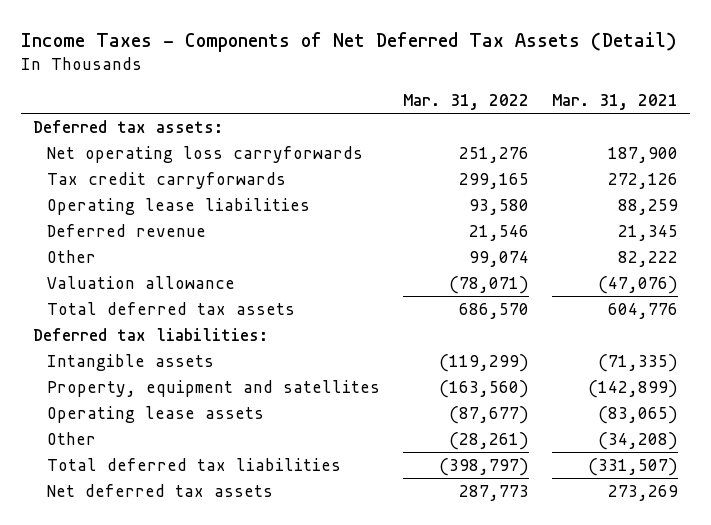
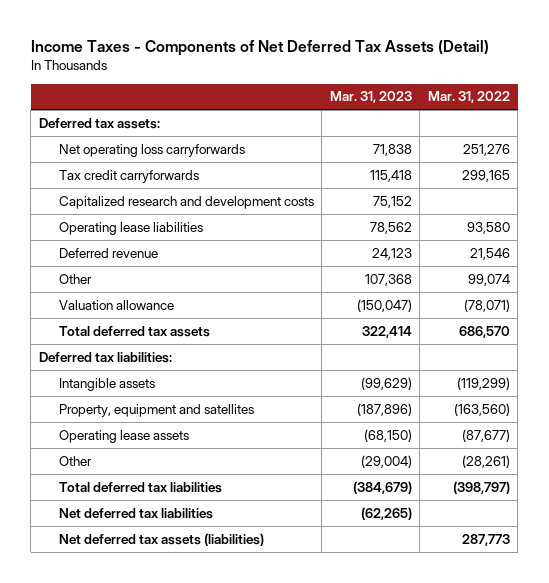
[552,93,679,110] Mar. 31, 2021 -> none
none -> [329,91,412,104] Mar. 31, 2023
none -> [58,195,314,209] Capitalized research and development costs
none -> [58,507,213,519] Net deferred tax liabilities
[46,483,273,497] Net deferred tax assets -> [58,532,264,546] Net deferred tax assets (liabilities)

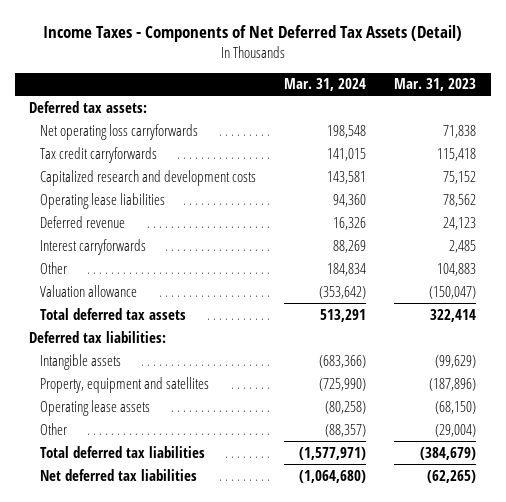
[427,91,510,104] Mar. 31, 2022 -> none
none -> [283,78,366,92] Mar. 31, 2024
none -> [39,238,146,255] Interest carryforwards
[364,273,412,286] 107,368 -> [437,262,477,276] 104,883
[58,532,264,546] Net deferred tax assets (liabilities) -> none

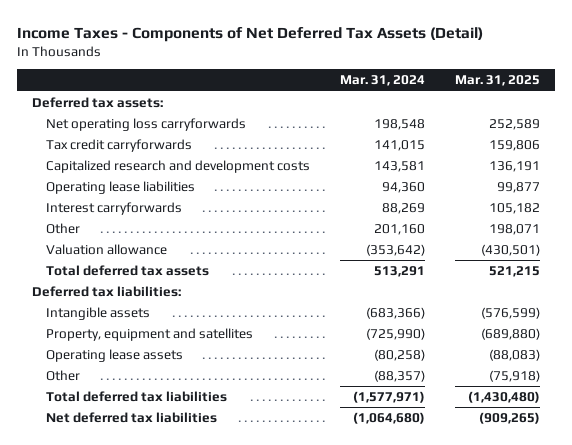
[394,78,477,92] Mar. 31, 2023 -> none
none -> [454,75,540,87] Mar. 31, 2025
[39,215,125,228] Deferred revenue -> none
[326,262,366,276] 184,834 -> [373,224,425,236] 201,160

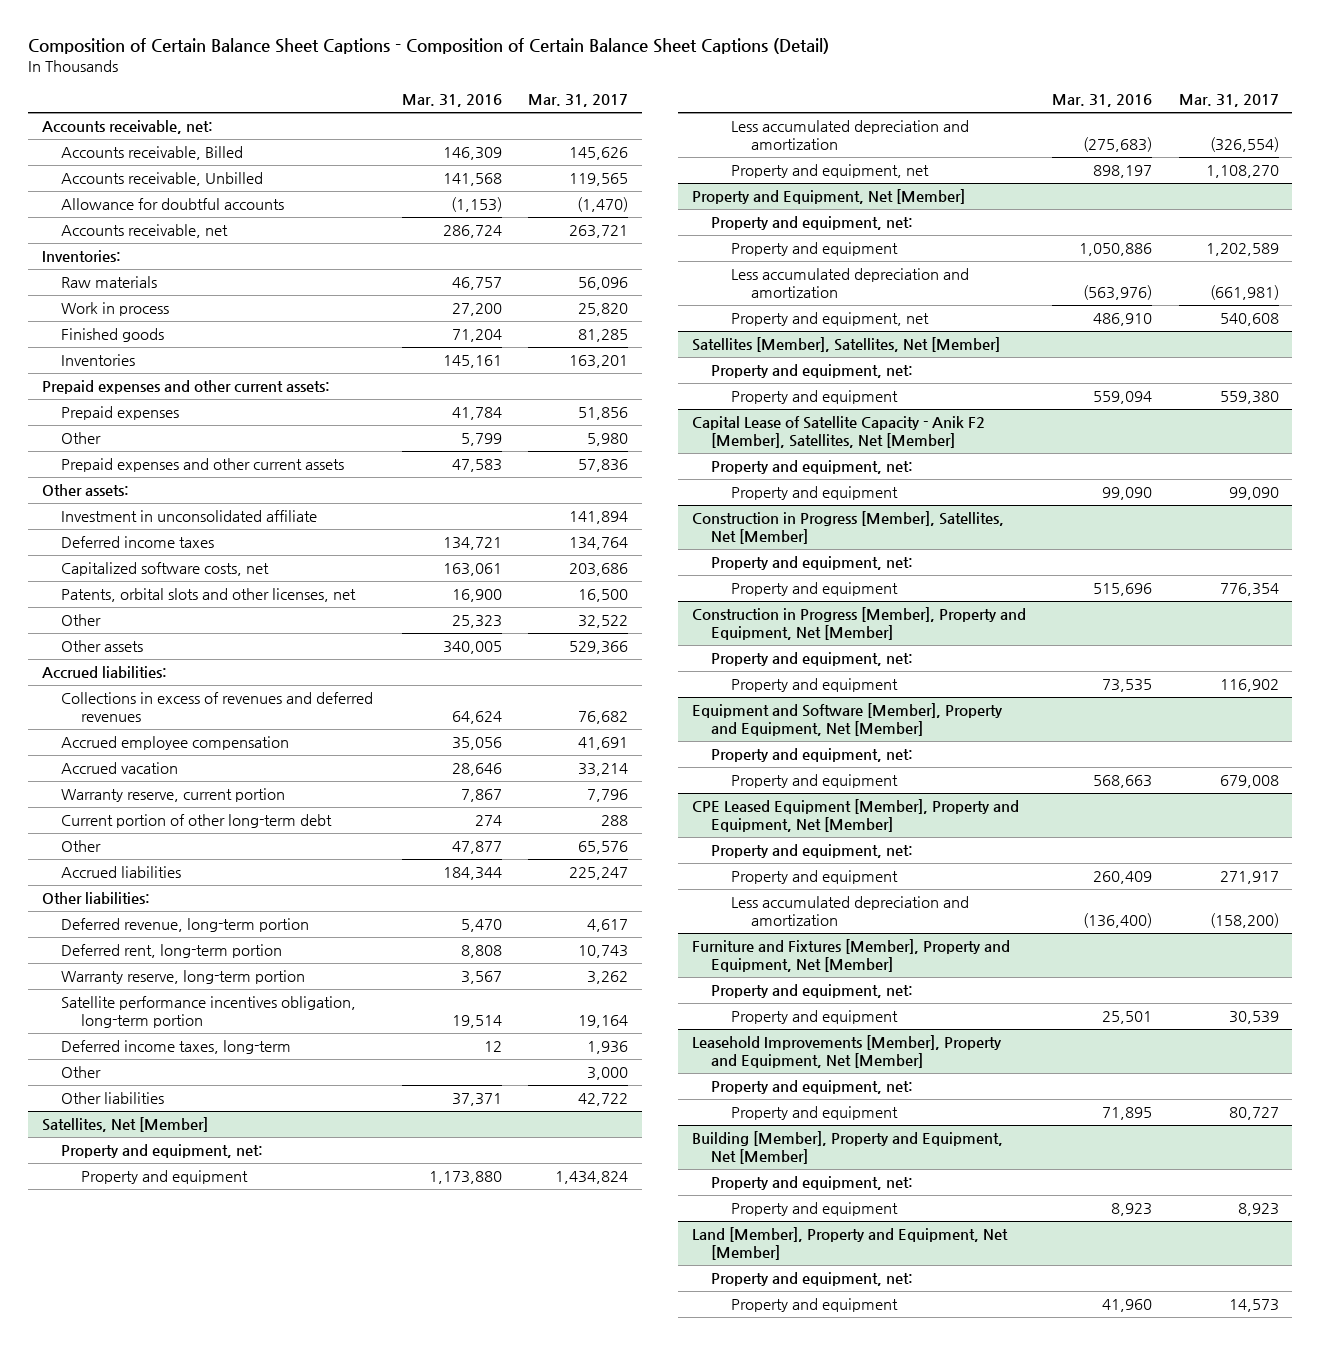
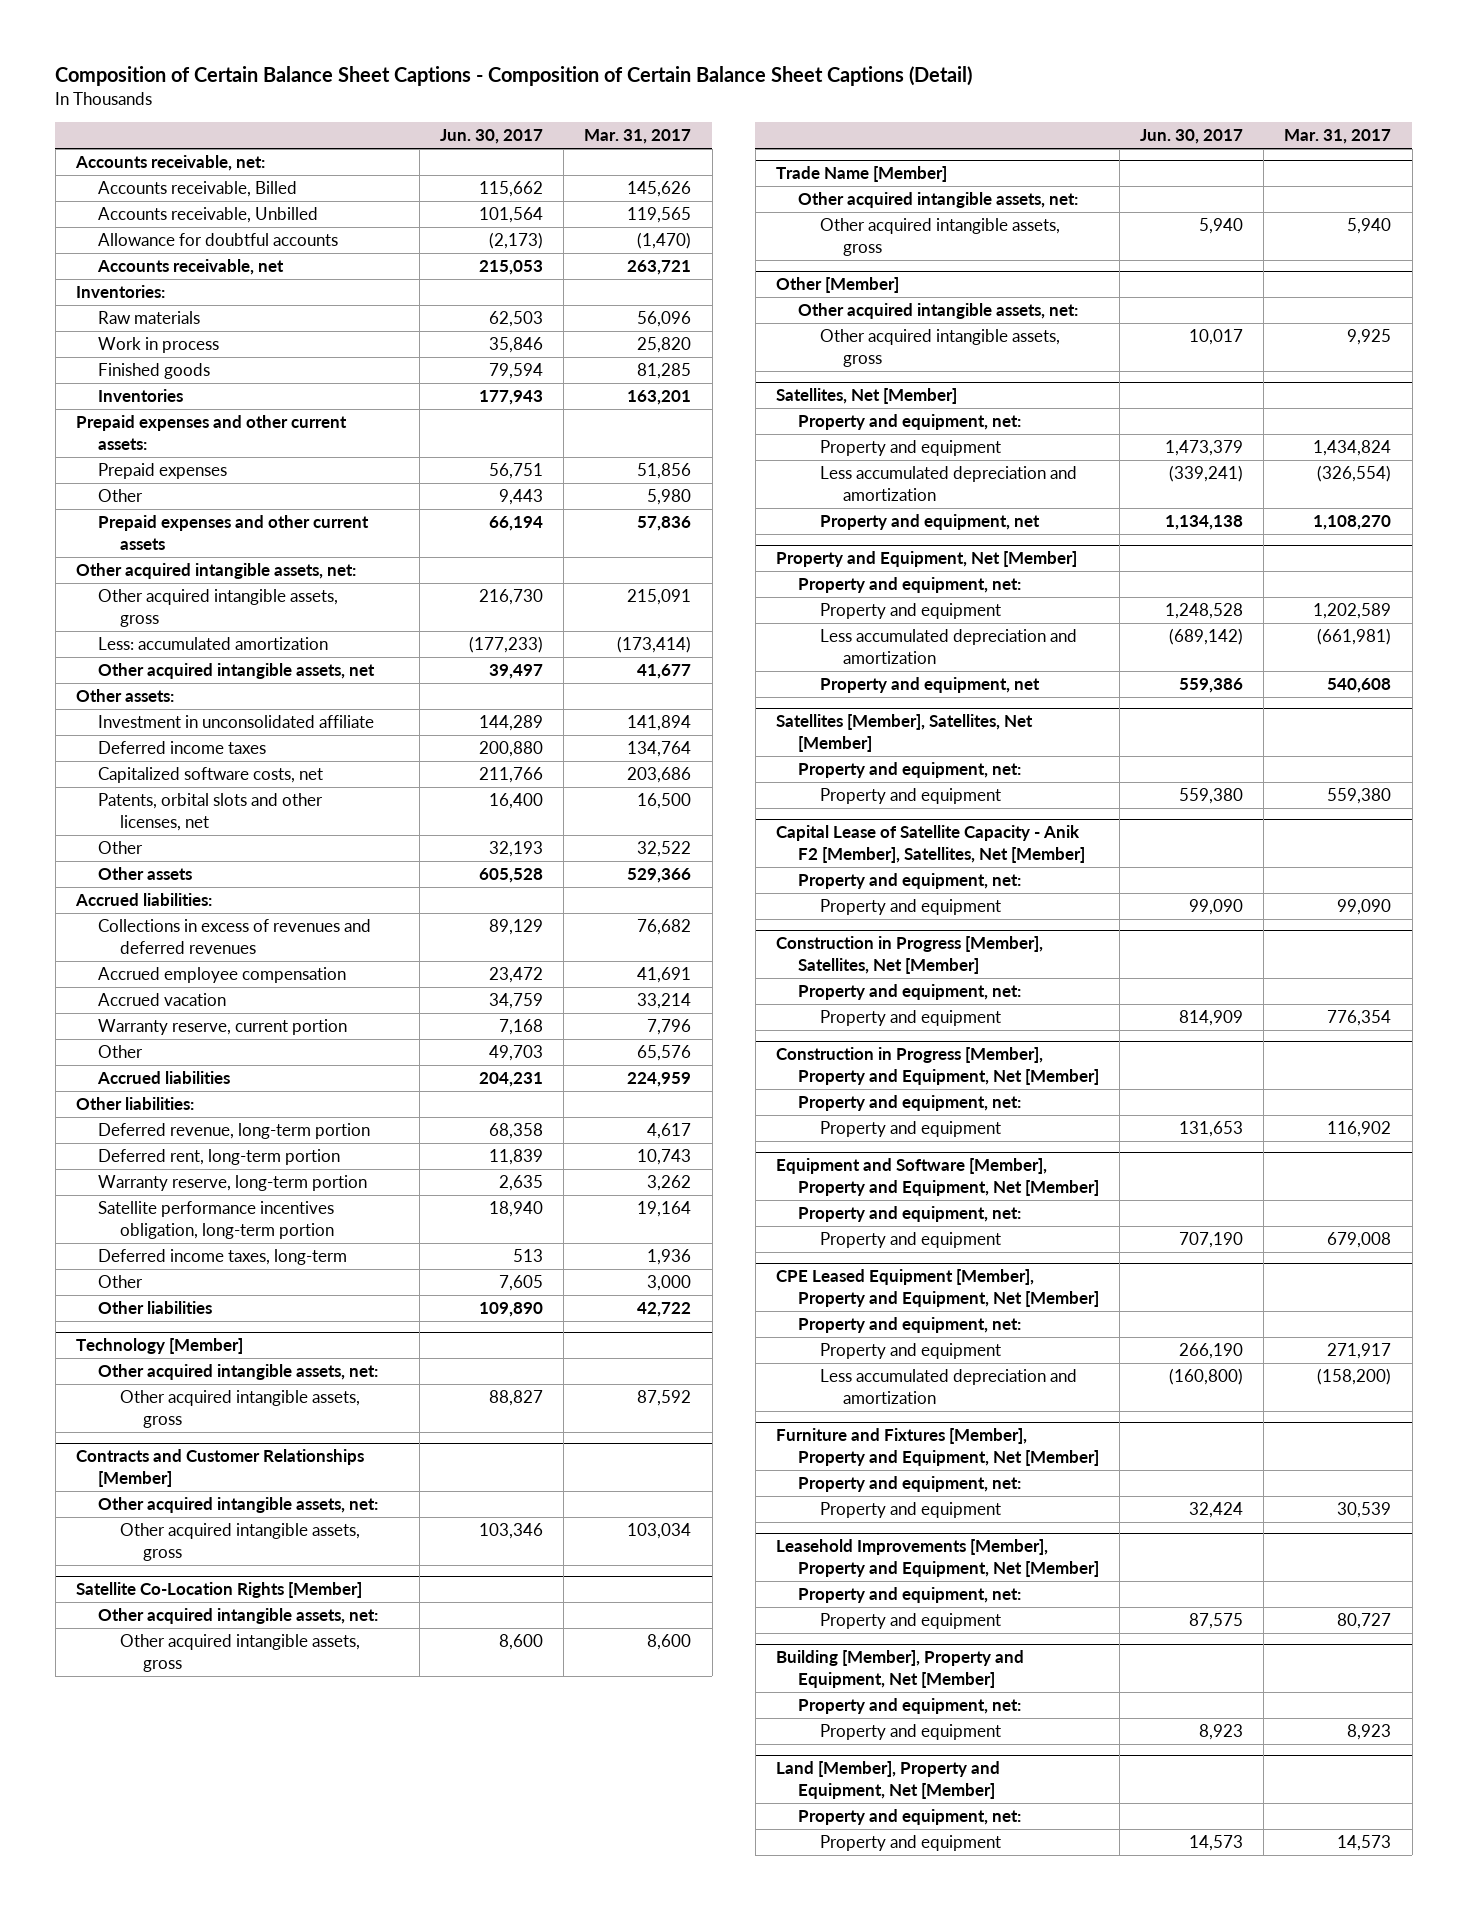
[401,94,502,108] Mar. 31, 2016 -> none
none -> [440,129,544,145] Jun. 30, 2017
none -> [75,563,356,580] Other acquired intangible assets, net:
none -> [98,589,339,628] Other acquired intangible assets, gross
none -> [98,637,329,651] Less: accumulated amortization
none -> [98,663,376,680] Other acquired intangible assets, net
[61,814,333,829] Current portion of other long-term debt -> none
[569,867,629,881] 225,247 -> [627,1072,692,1088] 224,959
none -> [75,1338,243,1355] Technology [Member]
none -> [98,1364,379,1381] Other acquired intangible assets, net:
none -> [120,1390,361,1429] Other acquired intangible assets, gross
none -> [75,1449,364,1488] Contracts and Customer Relationships [Member]
none -> [98,1497,379,1514] Other acquired intangible assets, net:
none -> [120,1523,361,1562] Other acquired intangible assets, gross
none -> [75,1582,362,1599] Satellite Co-Location Rights [Member]
none -> [98,1608,379,1625] Other acquired intangible assets, net:
none -> [120,1634,361,1673] Other acquired intangible assets, gross
none -> [775,166,947,183] Trade Name [Member]
none -> [797,192,1078,209] Other acquired intangible assets, net:
none -> [820,218,1061,257] Other acquired intangible assets, gross
none -> [775,277,899,294] Other [Member]
none -> [797,303,1078,320] Other acquired intangible assets, net:
none -> [820,329,1061,368] Other acquired intangible assets, gross

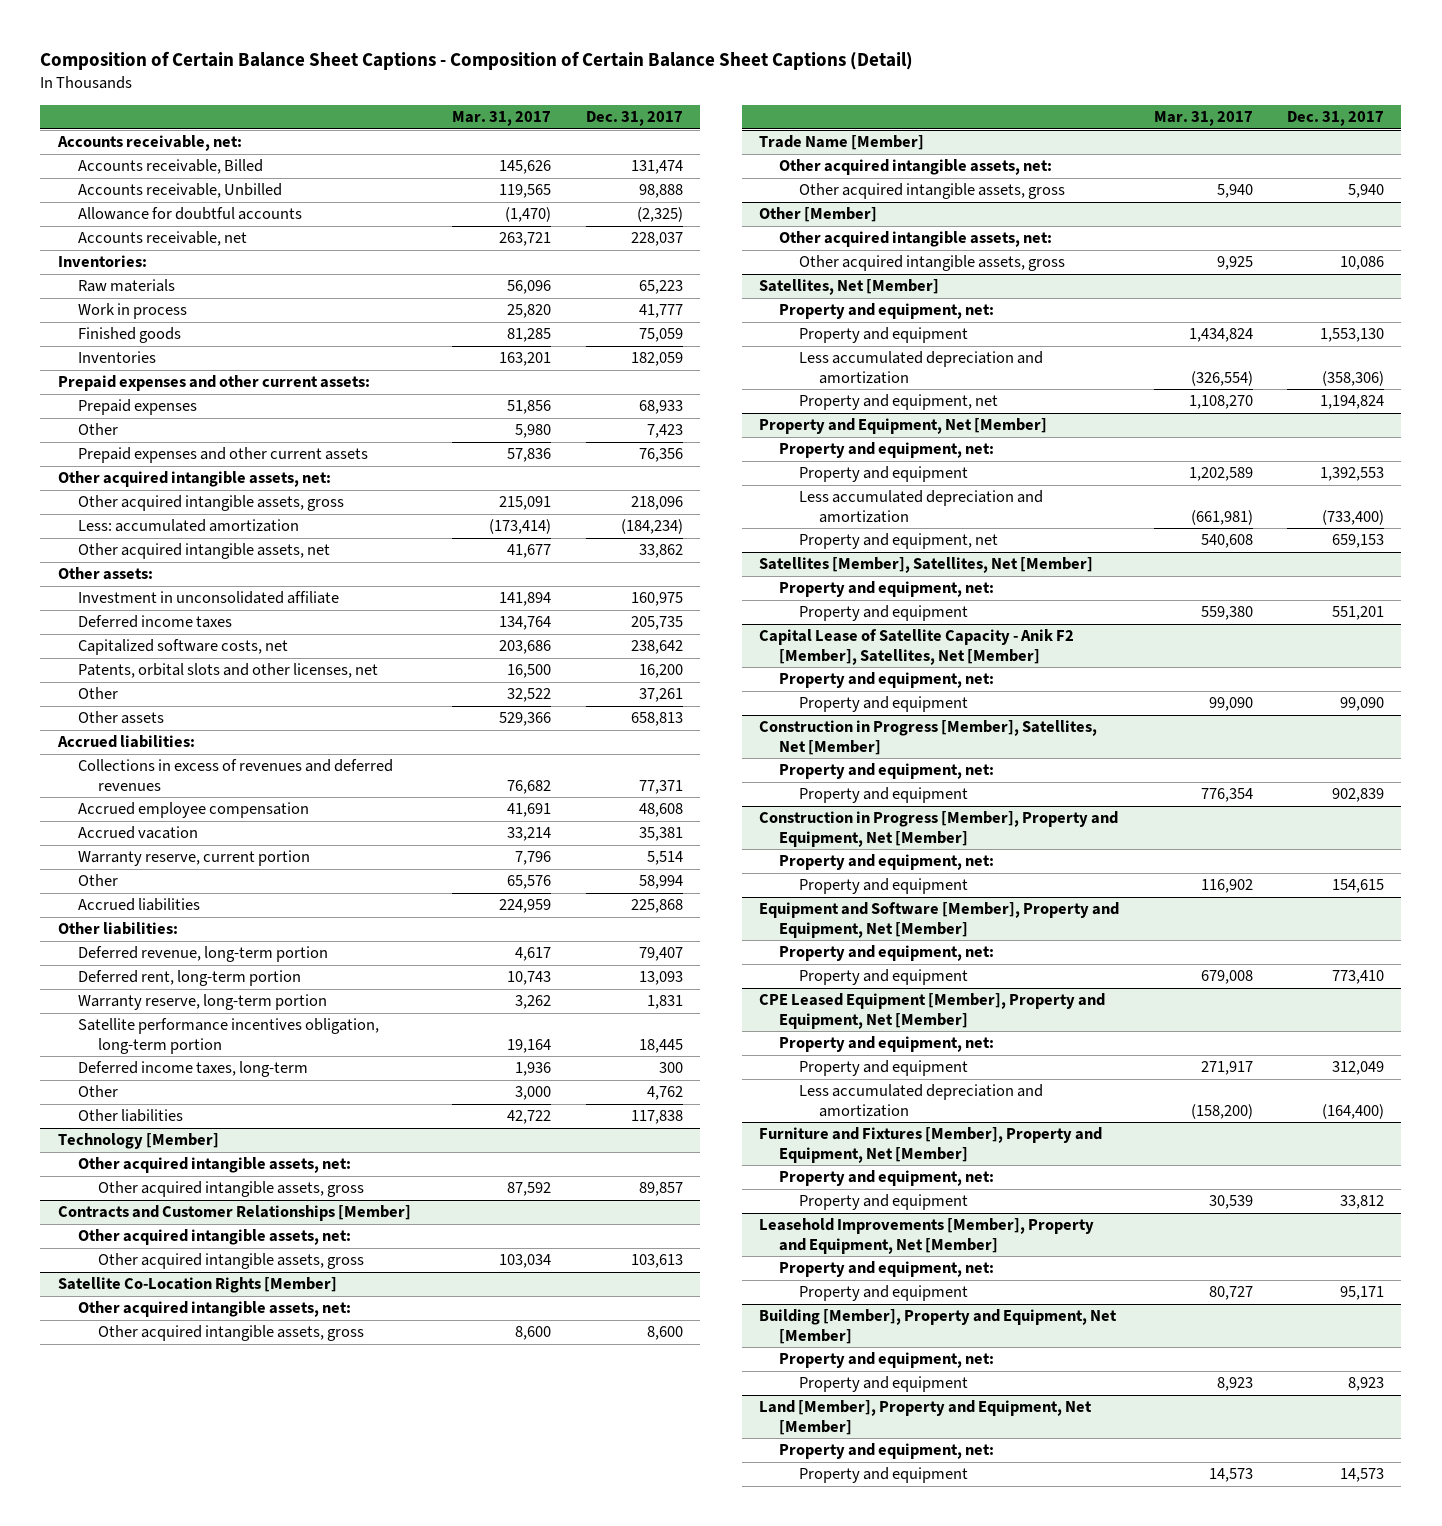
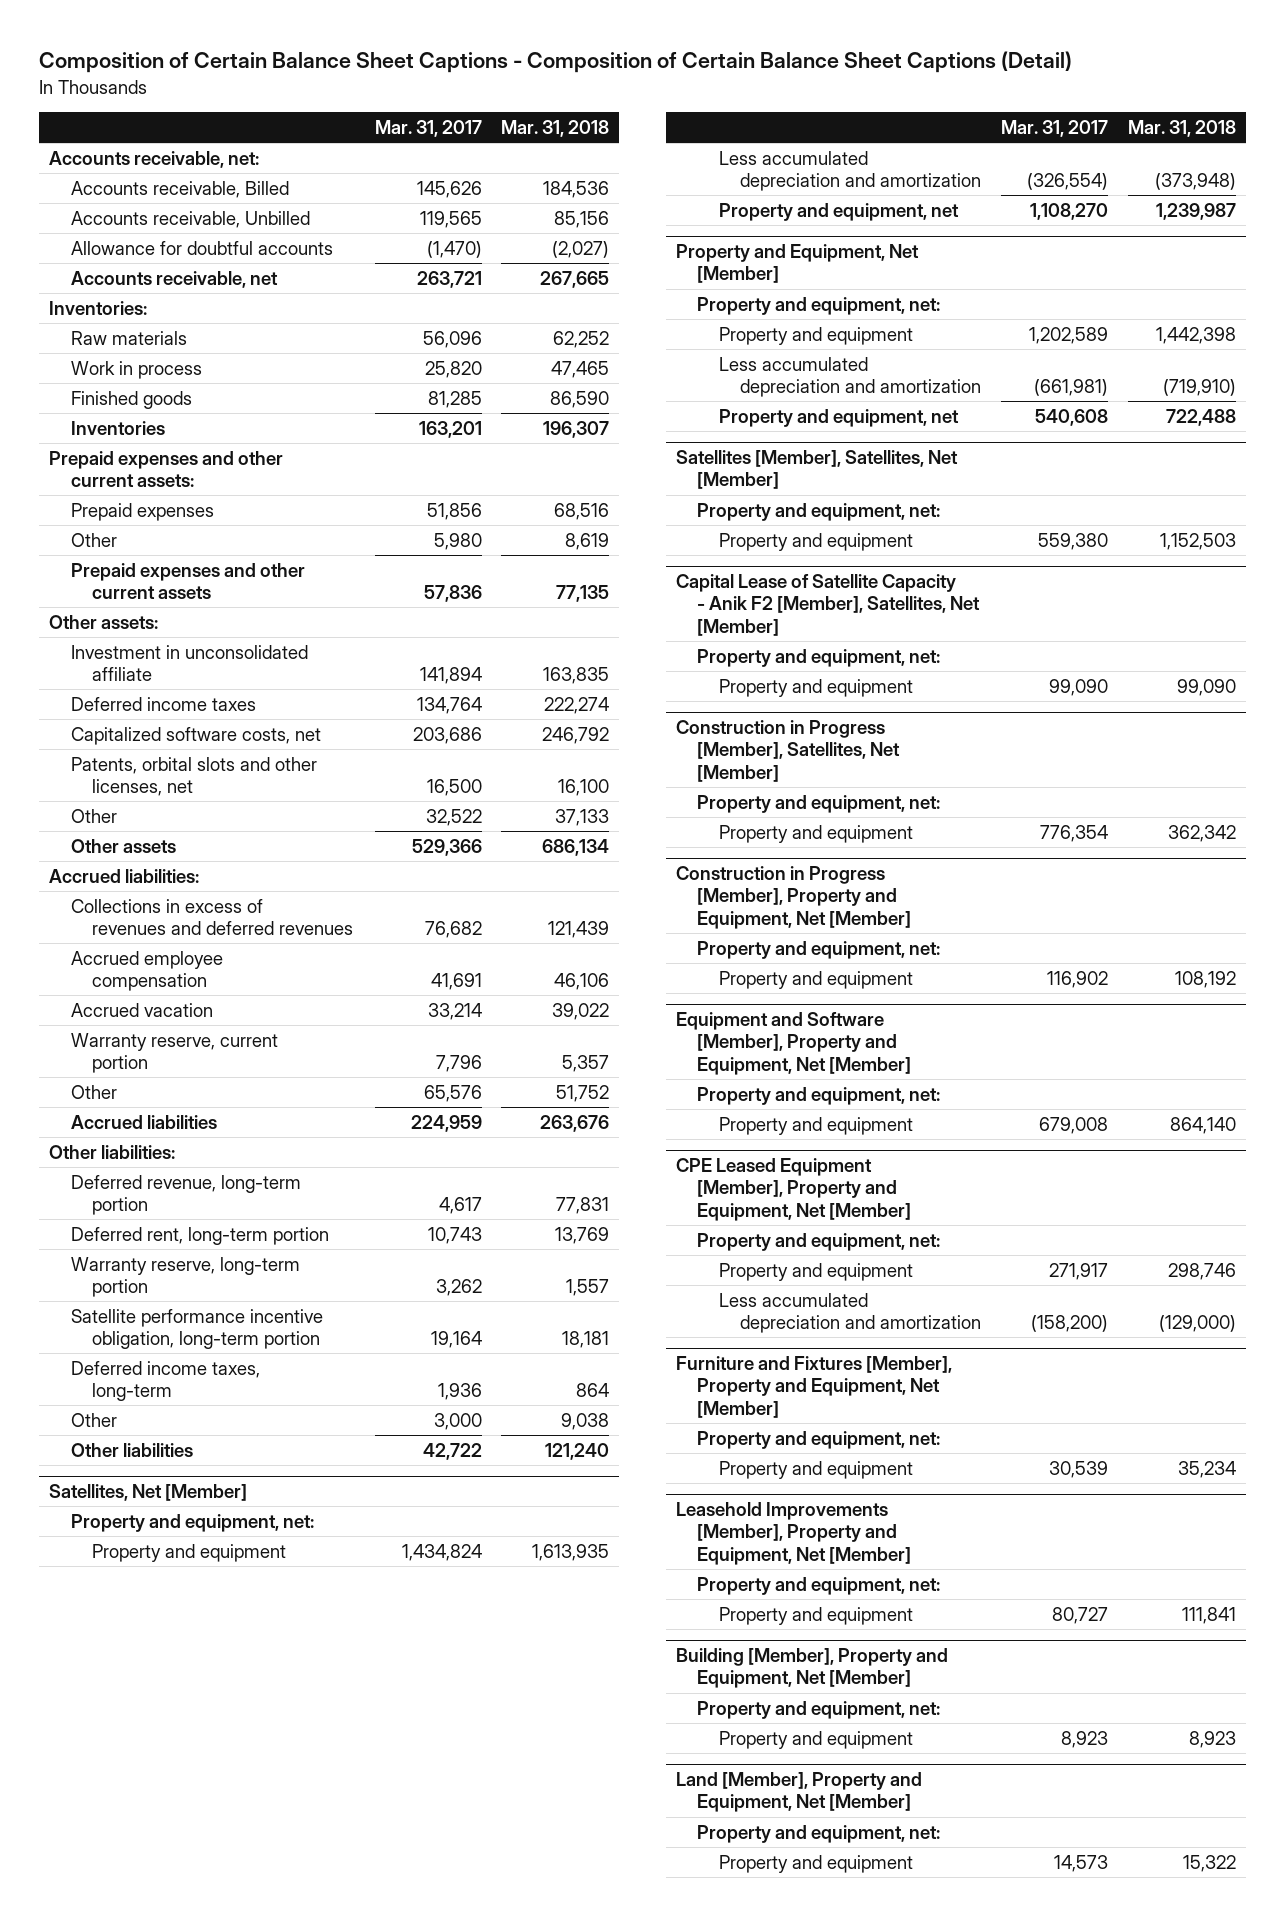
[585,111,683,127] Dec. 31, 2017 -> none
none -> [501,120,610,138] Mar. 31, 2018
[57,471,331,488] Other acquired intangible assets, net: -> none
[77,495,344,512] Other acquired intangible assets, gross -> none
[77,519,299,533] Less: accumulated amortization -> none
[77,543,330,560] Other acquired intangible assets, net -> none
[77,1018,379,1054] Satellite performance incentives obligation, long-term portion -> [70,1308,323,1350] Satellite performance incentive obligation, long-term portion
[57,1133,219,1150] Technology [Member] -> none
[77,1157,351,1174] Other acquired intangible assets, net: -> none
[97,1181,364,1198] Other acquired intangible assets, gross -> none
[57,1205,411,1222] Contracts and Customer Relationships [Member] -> none
[77,1229,351,1246] Other acquired intangible assets, net: -> none
[97,1253,364,1270] Other acquired intangible assets, gross -> none
[57,1277,337,1294] Satellite Co-Location Rights [Member] -> none
[77,1301,351,1318] Other acquired intangible assets, net: -> none
[97,1325,364,1342] Other acquired intangible assets, gross -> none
[758,135,924,151] Trade Name [Member] -> none
[778,159,1052,176] Other acquired intangible assets, net: -> none
[798,183,1065,200] Other acquired intangible assets, gross -> none
[758,207,877,223] Other [Member] -> none
[778,231,1052,248] Other acquired intangible assets, net: -> none
[798,255,1065,272] Other acquired intangible assets, gross -> none

